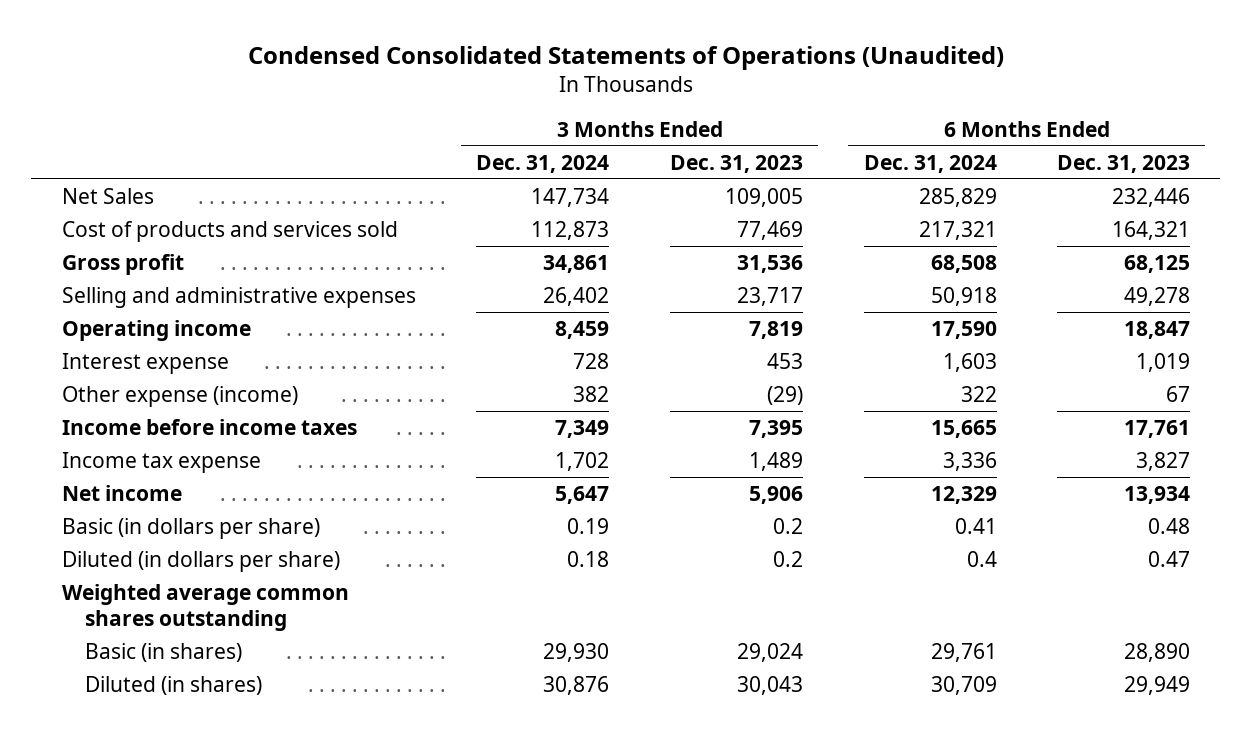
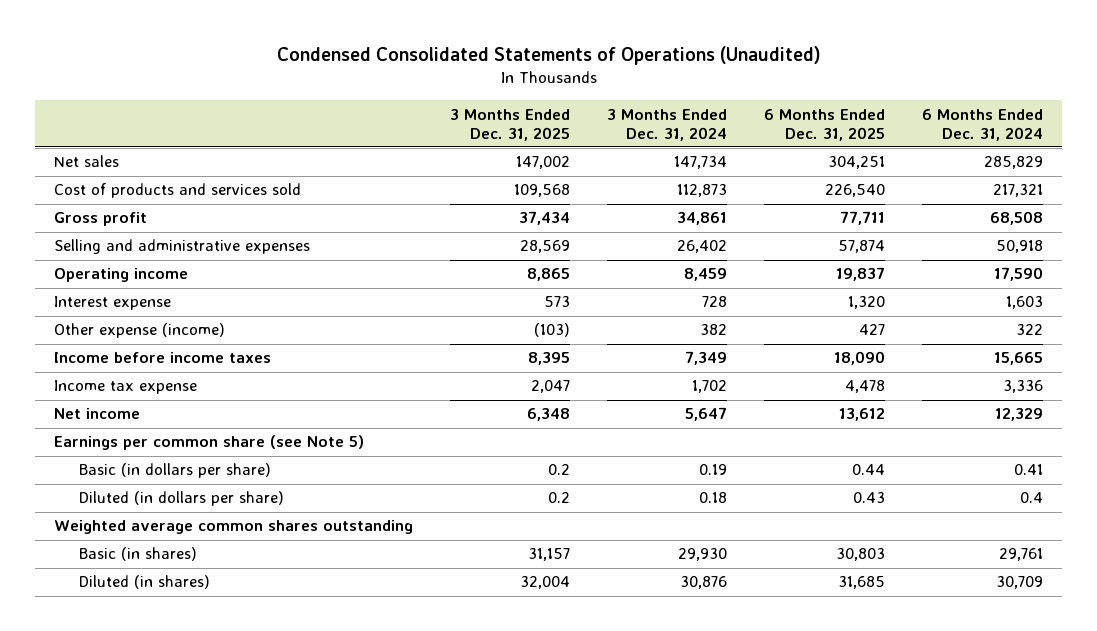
[669,154,803,173] Dec. 31, 2023 -> none
[1057,154,1191,173] Dec. 31, 2023 -> none
none -> [449,108,570,141] 3 Months Ended Dec. 31, 2025
none -> [764,108,886,141] 6 Months Ended Dec. 31, 2025
[61,188,154,205] Net Sales -> [53,155,119,168] Net sales
none -> [53,435,364,451] Earnings per common share (see Note 5)

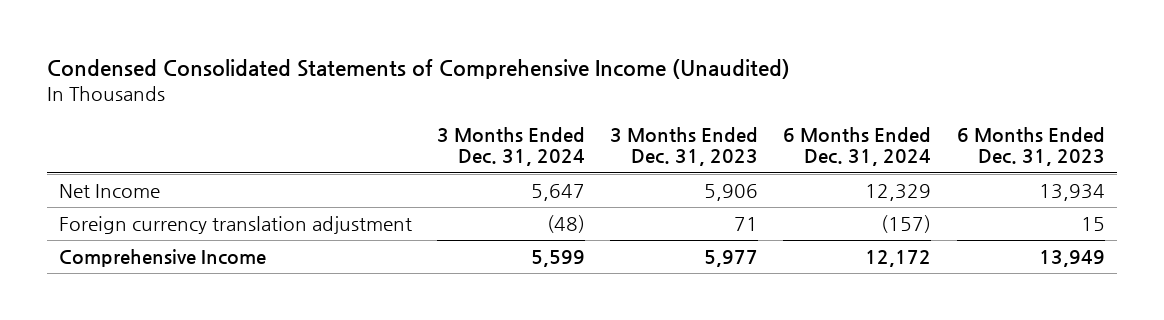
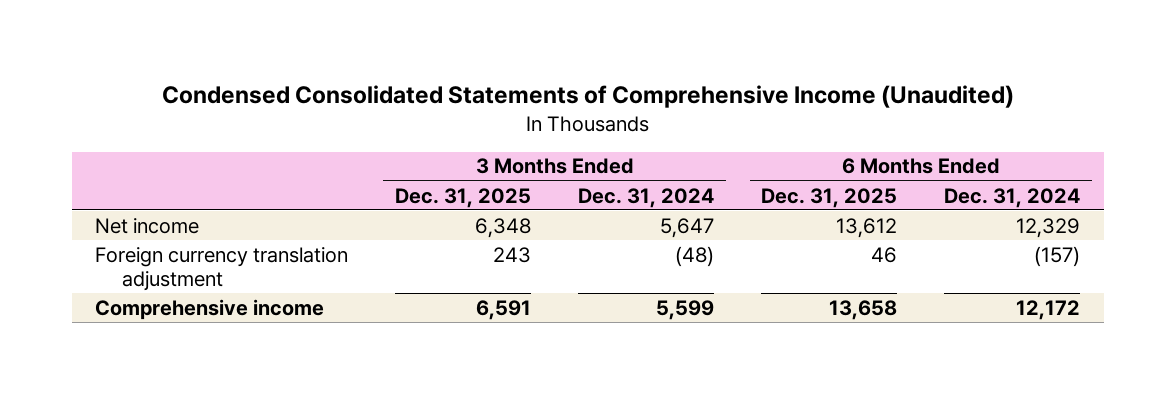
[610,126,759,167] 3 Months Ended Dec. 31, 2023 -> none
[956,126,1105,167] 6 Months Ended Dec. 31, 2023 -> none
none -> [395,187,532,208] Dec. 31, 2025
none -> [761,187,898,208] Dec. 31, 2025
[59,183,161,198] Net Income -> [95,217,200,234] Net income
[59,248,267,267] Comprehensive Income -> [95,298,325,320] Comprehensive income

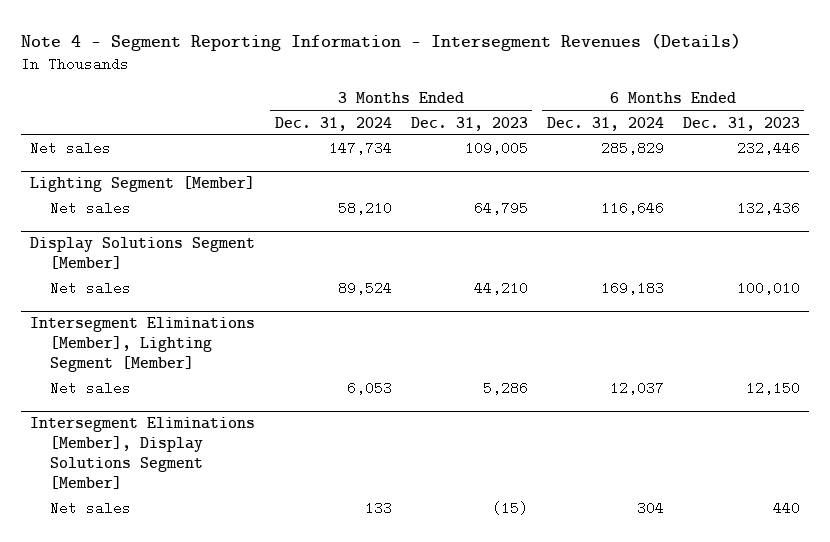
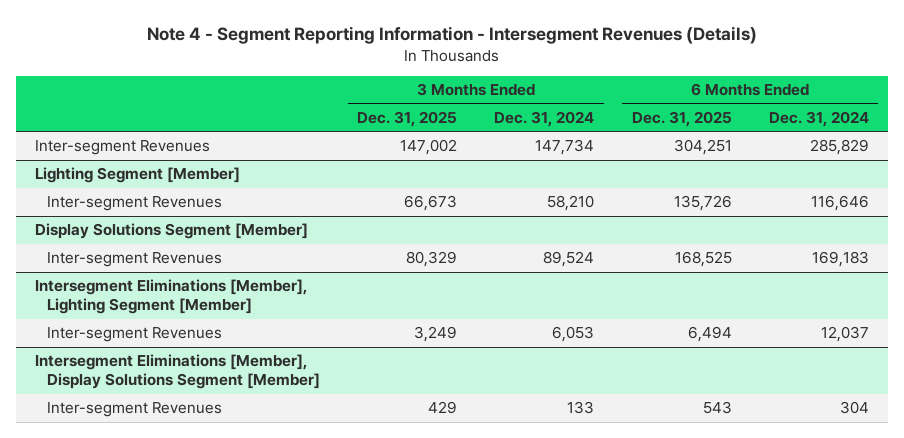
[410,116,528,131] Dec. 31, 2023 -> none
[682,116,800,131] Dec. 31, 2023 -> none
none -> [357,110,458,127] Dec. 31, 2025
none -> [631,110,732,127] Dec. 31, 2025
[30,141,112,156] Net sales -> [34,140,210,156] Inter-segment Revenues
[50,201,132,216] Net sales -> [46,196,222,212] Inter-segment Revenues
[50,281,132,296] Net sales -> [46,252,222,268] Inter-segment Revenues
[50,381,132,396] Net sales -> [46,327,222,343] Inter-segment Revenues
[50,501,132,516] Net sales -> [46,402,222,418] Inter-segment Revenues

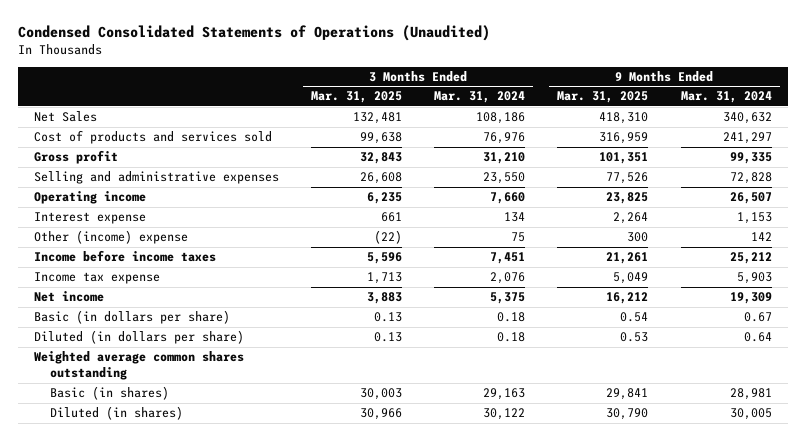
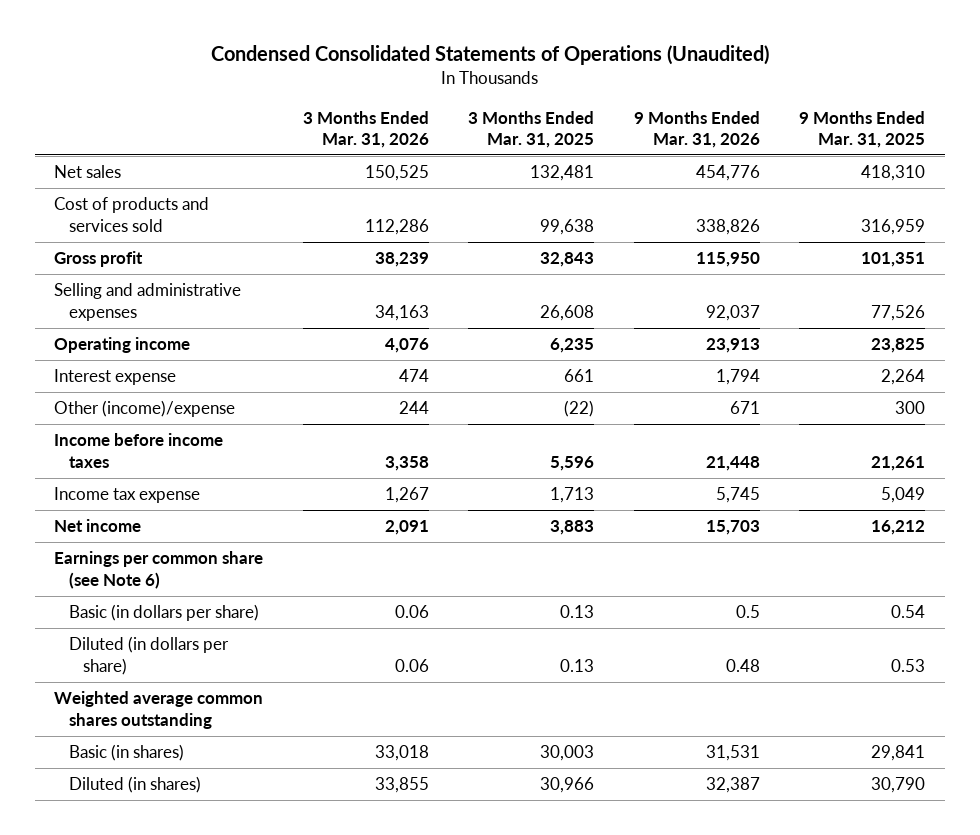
[434,91,526,104] Mar. 31, 2024 -> none
[680,91,772,104] Mar. 31, 2024 -> none
none -> [302,110,429,148] 3 Months Ended Mar. 31, 2026
none -> [633,110,760,148] 9 Months Ended Mar. 31, 2026
[33,111,97,123] Net Sales -> [54,165,122,179] Net sales
[33,230,188,245] Other (income) expense -> [54,400,236,418] Other (income)/expense
none -> [54,551,264,589] Earnings per common share (see Note 6)

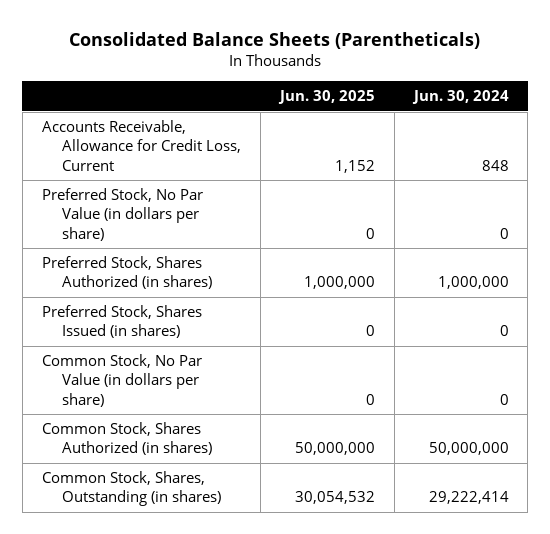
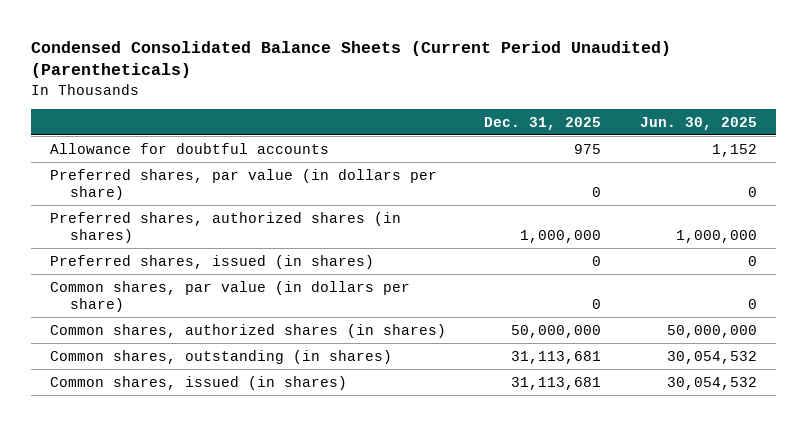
[69,31,481,49] Consolidated Balance Sheets (Parentheticals) -> [30,40,671,79] Condensed Consolidated Balance Sheets (Current Period Unaudited) (Parentheticals)
[411,90,509,105] Jun. 30, 2024 -> none
none -> [484,116,602,130] Dec. 31, 2025
[41,120,242,171] Accounts Receivable, Allowance for Credit Loss, Current -> [49,142,329,154] Allowance for doubtful accounts
[41,188,203,241] Preferred Stock, No Par Value (in dollars per share) -> [49,168,437,200] Preferred shares, par value (in dollars per share)
[41,256,213,290] Preferred Stock, Shares Authorized (in shares) -> [49,211,401,243] Preferred shares, authorized shares (in shares)
[41,305,202,339] Preferred Stock, Shares Issued (in shares) -> [49,254,374,269] Preferred shares, issued (in shares)
[41,354,202,407] Common Stock, No Par Value (in dollars per share) -> [49,280,410,312] Common shares, par value (in dollars per share)
[41,422,213,456] Common Stock, Shares Authorized (in shares) -> [49,323,446,338] Common shares, authorized shares (in shares)
[41,471,222,507] Common Stock, Shares, Outstanding (in shares) -> [49,349,392,364] Common shares, outstanding (in shares)
none -> [49,375,347,390] Common shares, issued (in shares)

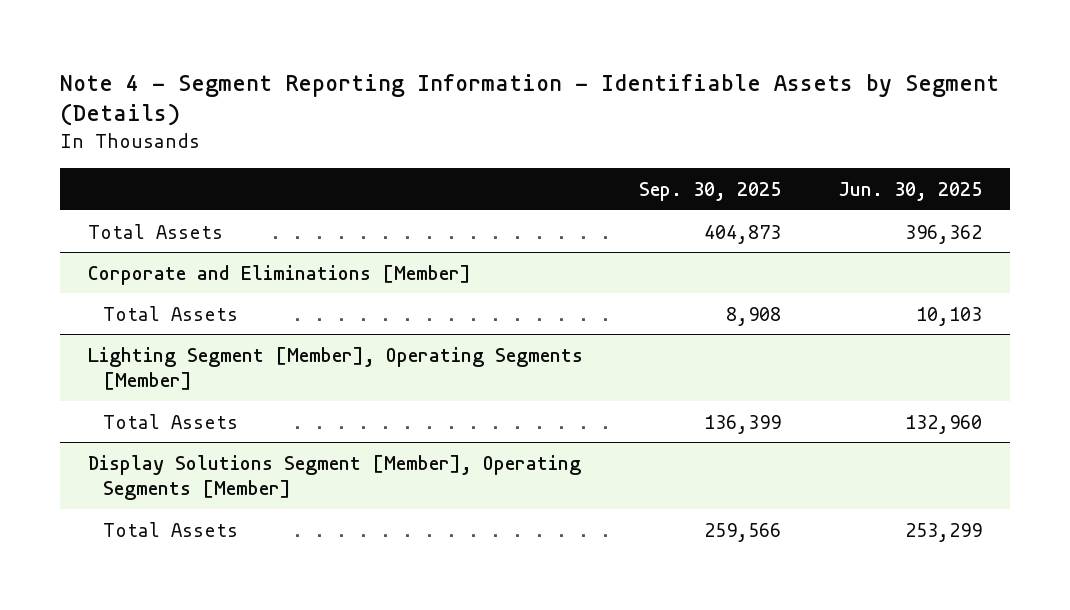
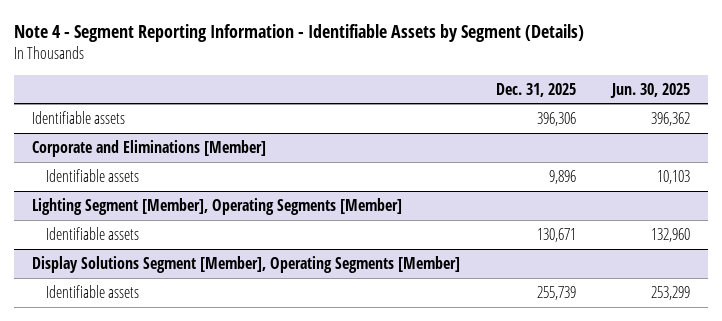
[639,181,782,201] Sep. 30, 2025 -> none
none -> [496,82,577,97] Dec. 31, 2025
[87,223,223,239] Total Assets -> [32,110,126,124] Identifiable assets
[102,305,238,321] Total Assets -> [46,168,140,182] Identifiable assets
[102,413,238,429] Total Assets -> [46,226,140,240] Identifiable assets
[102,521,238,537] Total Assets -> [46,284,140,298] Identifiable assets

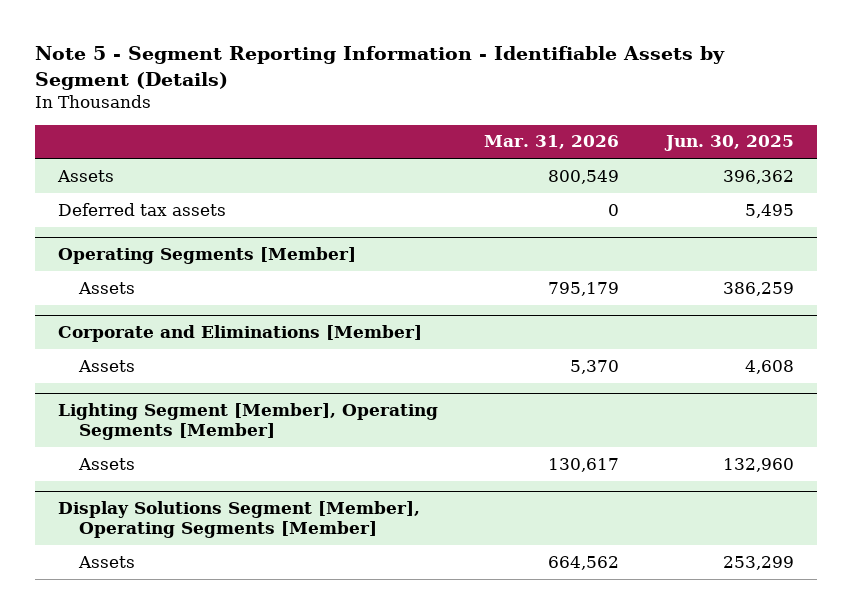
[14,24,585,43] Note 4 - Segment Reporting Information - Identifiable Assets by Segment (Details) -> [34,46,725,90] Note 5 - Segment Reporting Information - Identifiable Assets by Segment (Details)
[496,82,577,97] Dec. 31, 2025 -> none
none -> [484,135,620,150] Mar. 31, 2026
[32,110,126,124] Identifiable assets -> [56,169,114,182] Assets
none -> [57,202,226,216] Deferred tax assets
none -> [57,246,356,264] Operating Segments [Member]
none -> [78,281,136,294] Assets
[46,168,140,182] Identifiable assets -> [78,359,136,372] Assets
[657,169,691,184] 10,103 -> [744,359,794,374] 4,608
[46,226,140,240] Identifiable assets -> [78,457,136,470] Assets
[46,284,140,298] Identifiable assets -> [78,555,136,568] Assets

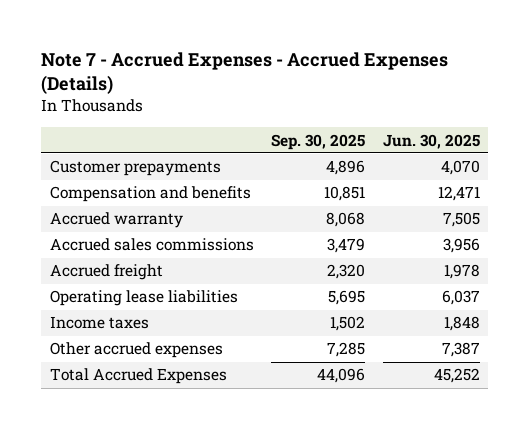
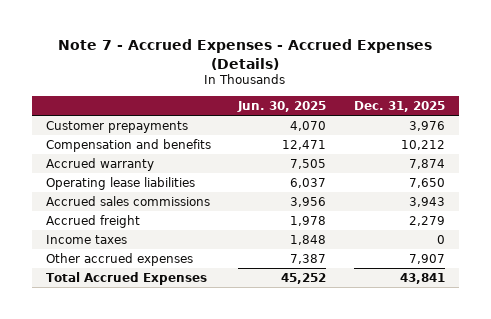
[271,133,366,150] Sep. 30, 2025 -> none
none -> [353,100,445,112] Dec. 31, 2025
[50,290,239,307] Operating lease liabilities -> [46,176,196,190] Operating lease liabilities

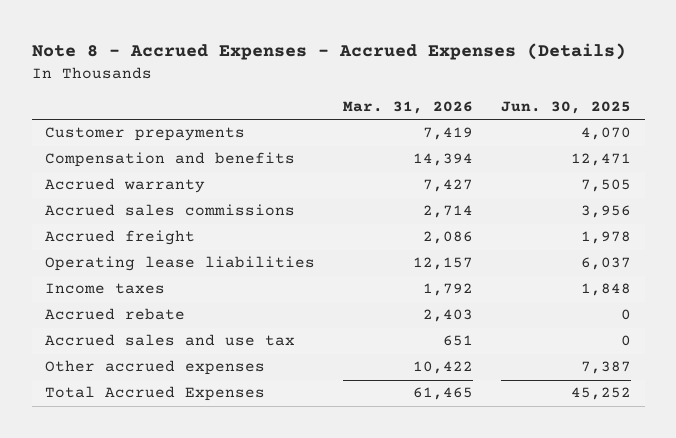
[58,39,433,70] Note 7 - Accrued Expenses - Accrued Expenses (Details) -> [31,43,626,61] Note 8 - Accrued Expenses - Accrued Expenses (Details)
[353,100,445,112] Dec. 31, 2025 -> none
none -> [343,100,474,114] Mar. 31, 2026
[46,176,196,190] Operating lease liabilities -> [45,256,316,272] Operating lease liabilities
none -> [45,308,186,321] Accrued rebate
none -> [45,334,296,347] Accrued sales and use tax

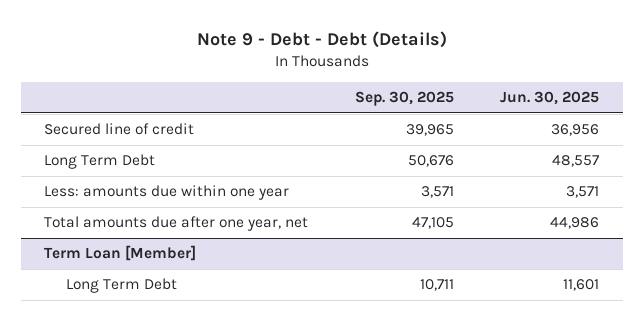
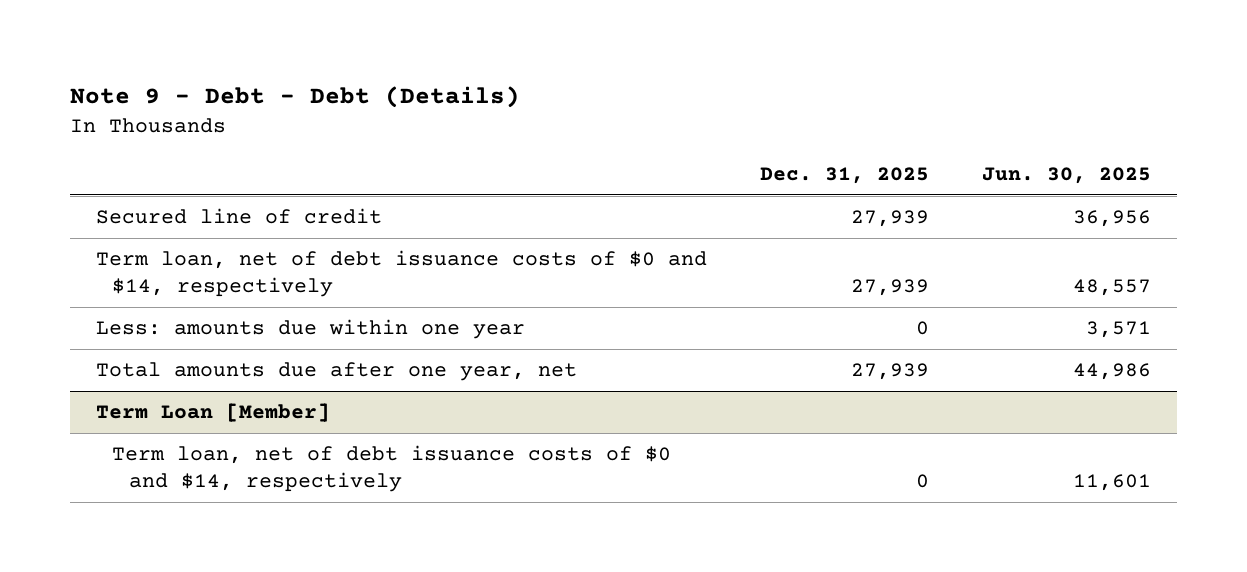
[354,90,454,106] Sep. 30, 2025 -> none
none -> [759,167,929,185] Dec. 31, 2025
[44,154,156,170] Long Term Debt -> [96,250,708,298] Term loan, net of debt issuance costs of $0 and $14, respectively
[65,278,177,294] Long Term Debt -> [112,445,672,493] Term loan, net of debt issuance costs of $0 and $14, respectively

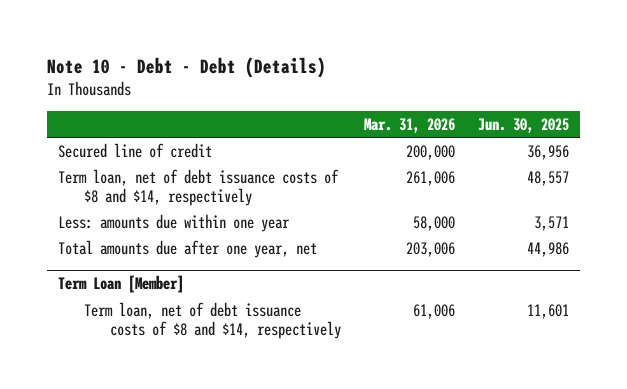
[69,85,520,108] Note 9 - Debt - Debt (Details) -> [47,56,327,78] Note 10 - Debt - Debt (Details)
[759,167,929,185] Dec. 31, 2025 -> none
none -> [364,118,456,134] Mar. 31, 2026
[96,250,708,298] Term loan, net of debt issuance costs of $0 and $14, respectively -> [58,168,340,206] Term loan, net of debt issuance costs of $8 and $14, respectively
[112,445,672,493] Term loan, net of debt issuance costs of $0 and $14, respectively -> [84,301,342,339] Term loan, net of debt issuance costs of $8 and $14, respectively

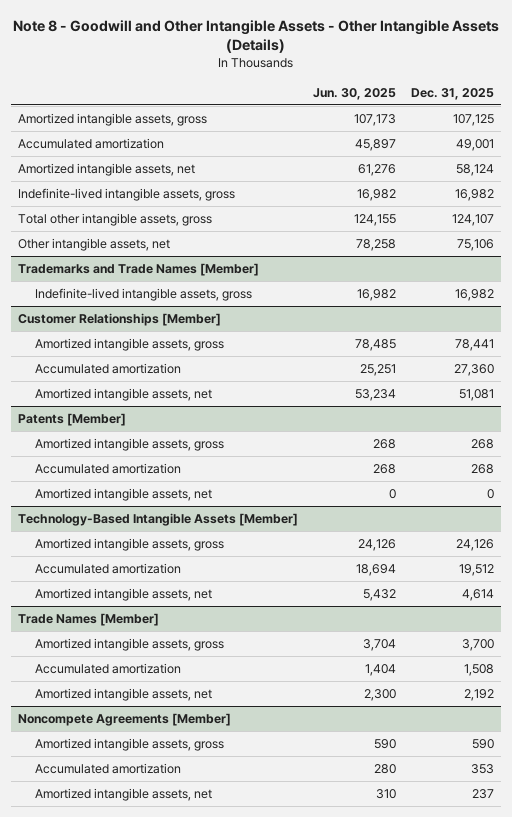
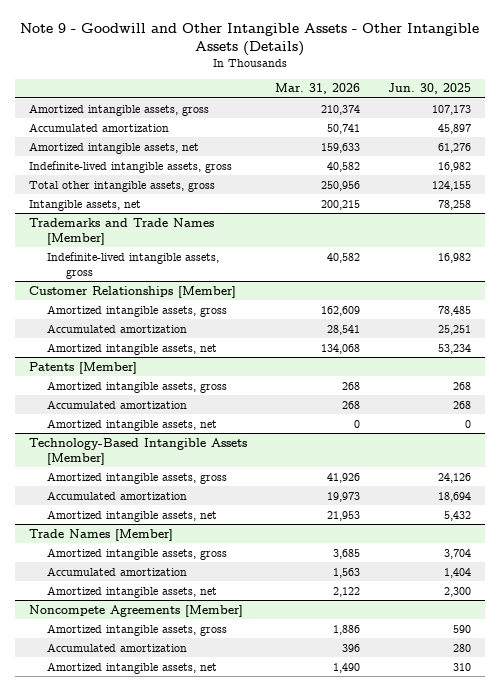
[13,19,500,54] Note 8 - Goodwill and Other Intangible Assets - Other Intangible Assets (Details) -> [20,23,480,57] Note 9 - Goodwill and Other Intangible Assets - Other Intangible Assets (Details)
[410,87,494,100] Dec. 31, 2025 -> none
none -> [275,83,361,95] Mar. 31, 2026
[18,237,171,251] Other intangible assets, net -> [28,199,141,211] Intangible assets, net

